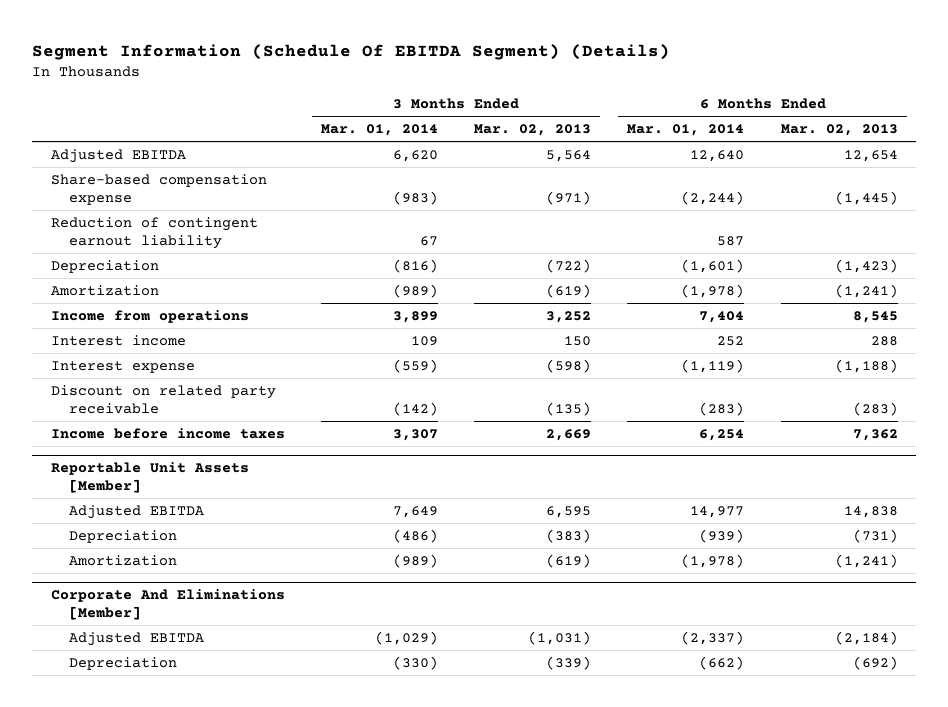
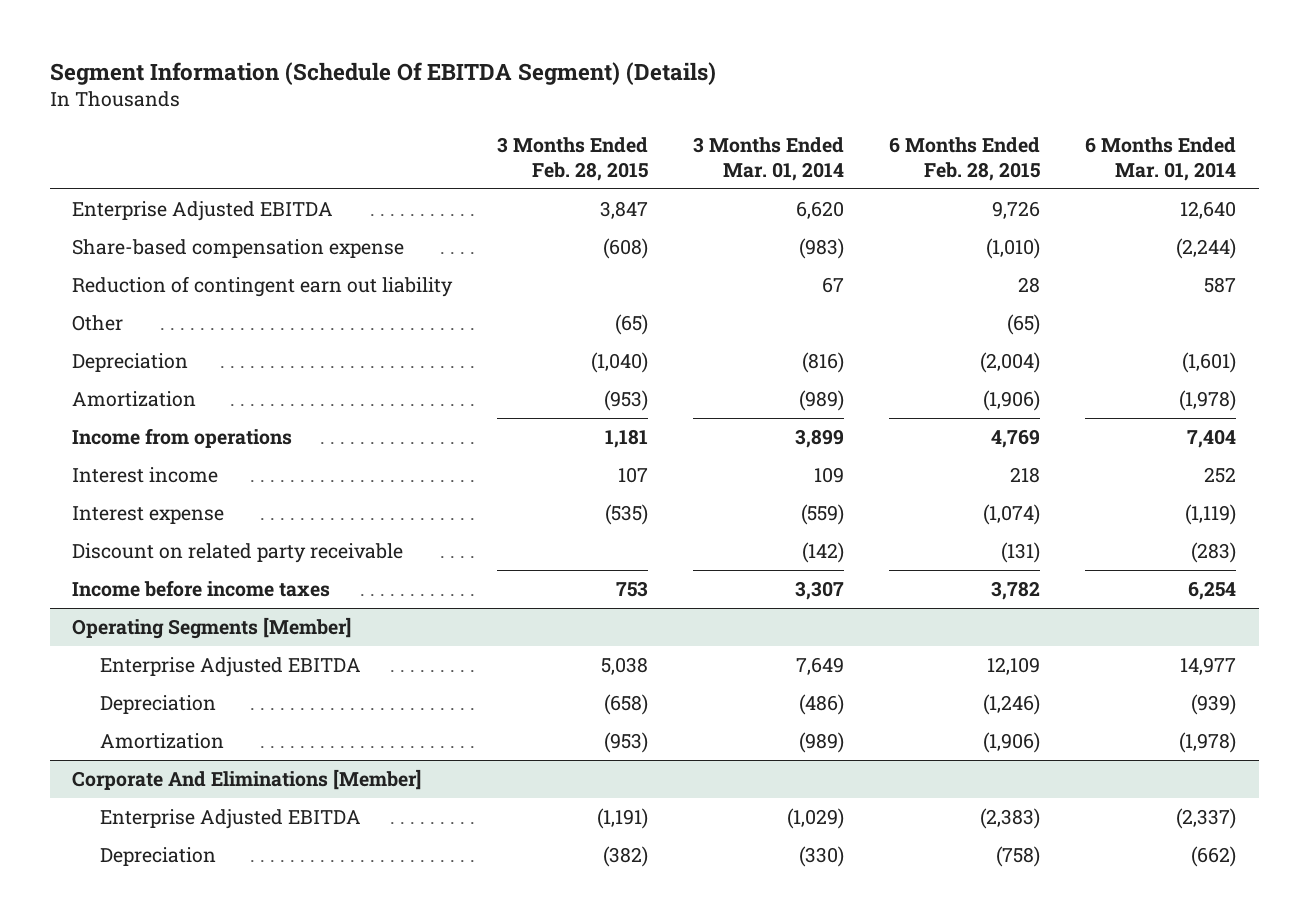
[474,124,592,137] Mar. 02, 2013 -> none
[780,124,898,137] Mar. 02, 2013 -> none
none -> [497,136,649,181] 3 Months Ended Feb. 28, 2015
none -> [889,136,1041,181] 6 Months Ended Feb. 28, 2015
[50,148,186,163] Adjusted EBITDA -> [72,200,334,221] Enterprise Adjusted EBITDA
[50,216,258,249] Reduction of contingent earnout liability -> [72,275,454,297] Reduction of contingent earn out liability
none -> [72,314,124,331] Other
[50,461,249,494] Reportable Unit Assets [Member] -> none
none -> [72,616,352,639] Operating Segments [Member]
[69,504,205,519] Adjusted EBITDA -> [100,656,362,677] Enterprise Adjusted EBITDA
[69,631,205,646] Adjusted EBITDA -> [100,808,362,829] Enterprise Adjusted EBITDA

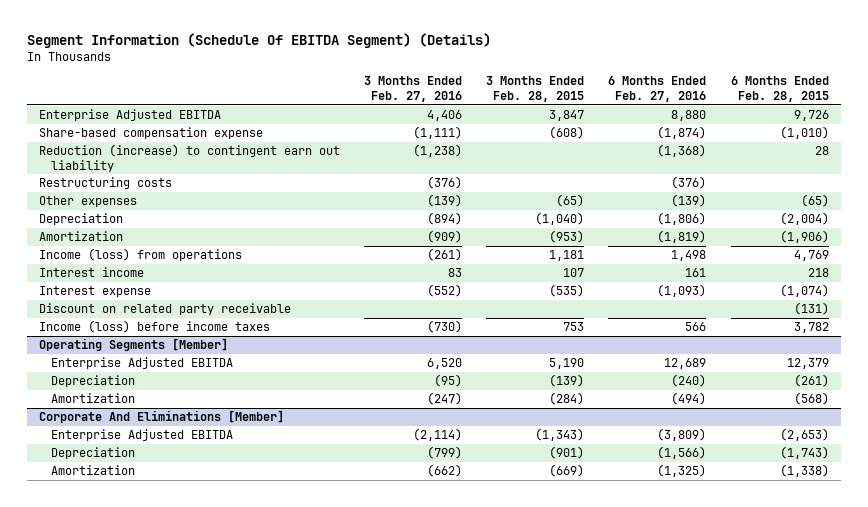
[693,136,845,181] 3 Months Ended Mar. 01, 2014 -> none
[1085,136,1237,181] 6 Months Ended Mar. 01, 2014 -> none
none -> [364,76,463,102] 3 Months Ended Feb. 27, 2016
none -> [608,76,707,102] 6 Months Ended Feb. 27, 2016
[72,275,454,297] Reduction of contingent earn out liability -> [39,144,341,172] Reduction (increase) to contingent earn out liability
none -> [39,177,173,190] Restructuring costs
[72,314,124,331] Other -> [39,196,138,208] Other expenses
[72,427,293,448] Income from operations -> [39,248,243,262] Income (loss) from operations
[72,579,331,597] Income before income taxes -> [39,320,271,334] Income (loss) before income taxes
[601,656,649,675] 5,038 -> [549,358,585,370] 5,190
[987,656,1041,675] 12,109 -> [786,358,829,370] 12,379
[604,693,649,715] (658) -> [549,374,585,388] (139)
[983,693,1041,715] (1,246) -> [793,374,829,388] (261)
[604,731,649,753] (953) -> [549,392,585,406] (284)
[983,731,1041,753] (1,906) -> [793,392,829,406] (568)
[597,807,649,829] (1,191) -> [535,428,585,442] (1,343)
[980,807,1041,829] (2,383) -> [779,428,829,442] (2,653)
[603,845,649,867] (382) -> [549,446,585,460] (901)
[996,845,1041,867] (758) -> [779,446,829,460] (1,743)
none -> [50,465,135,476] Amortization

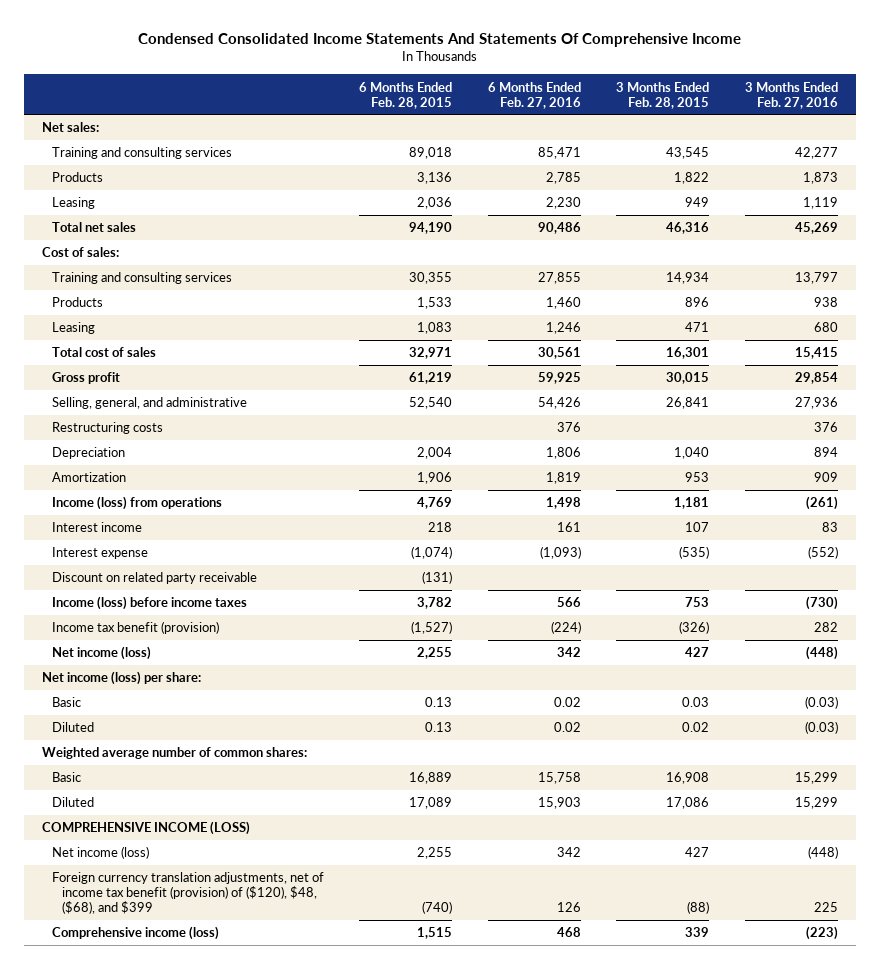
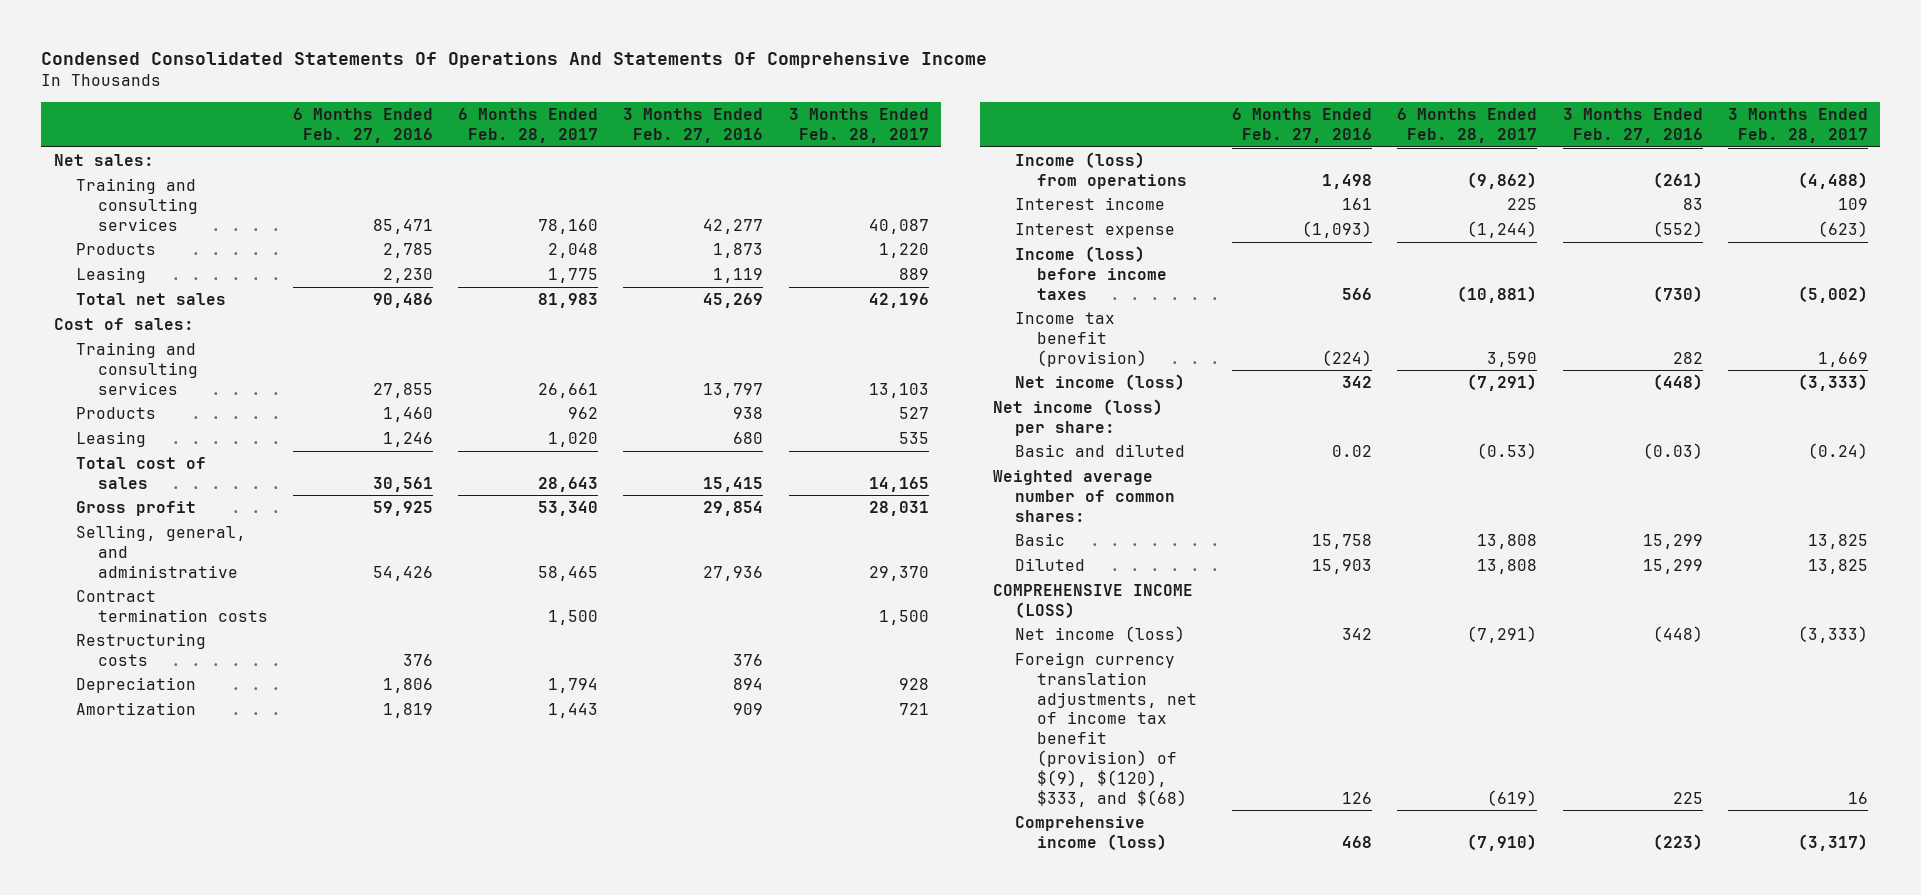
[138,33,742,48] Condensed Consolidated Income Statements And Statements Of Comprehensive Income -> [41,52,988,69] Condensed Consolidated Statements Of Operations And Statements Of Comprehensive Income
[359,81,453,109] 6 Months Ended Feb. 28, 2015 -> none
[616,81,710,109] 3 Months Ended Feb. 28, 2015 -> none
none -> [458,108,599,143] 6 Months Ended Feb. 28, 2017
none -> [788,108,929,143] 3 Months Ended Feb. 28, 2017
none -> [75,590,269,622] Contract termination costs
[51,572,257,585] Discount on related party receivable -> none
[51,697,81,708] Basic -> none
[51,722,94,733] Diluted -> none
none -> [1014,444,1185,458] Basic and diluted
[51,872,324,915] Foreign currency translation adjustments, net of income tax benefit (provision) of ($120), $48, ($68), and $399 -> [1014,652,1198,807] Foreign currency translation adjustments, net of income tax benefit (provision) of $(9), $(120), $333, and $(68)

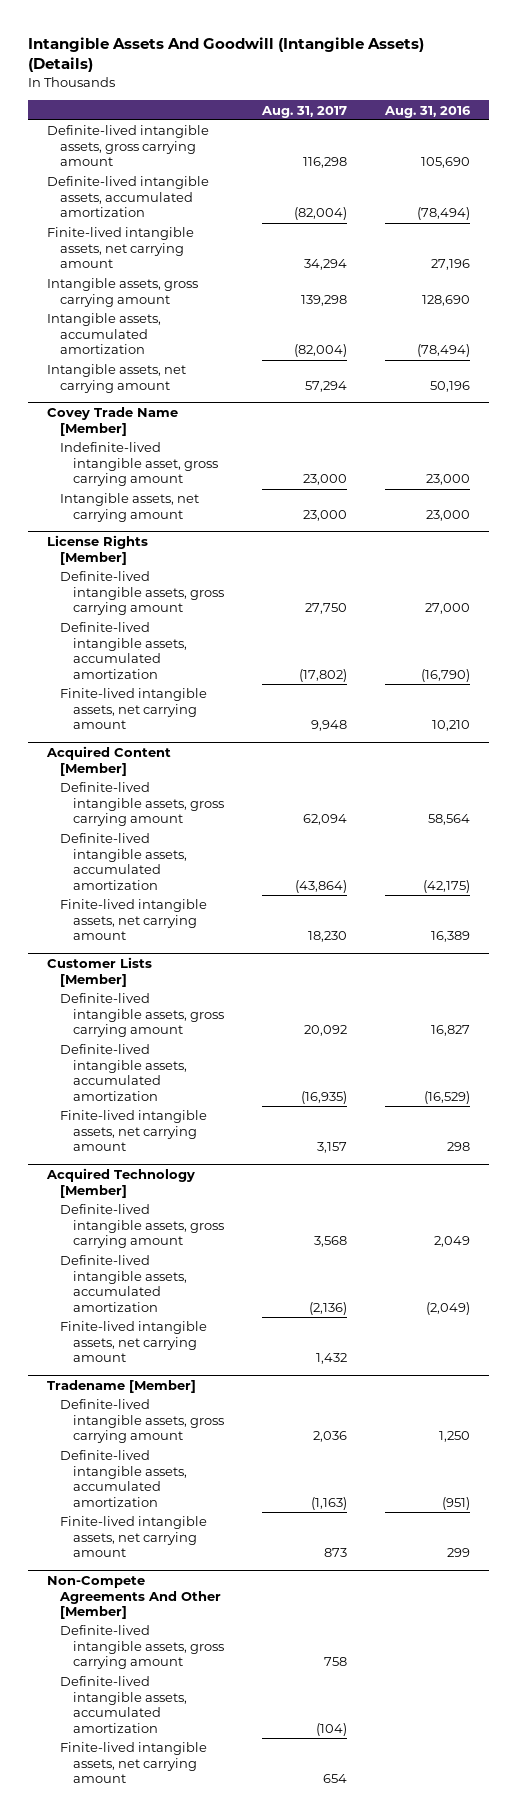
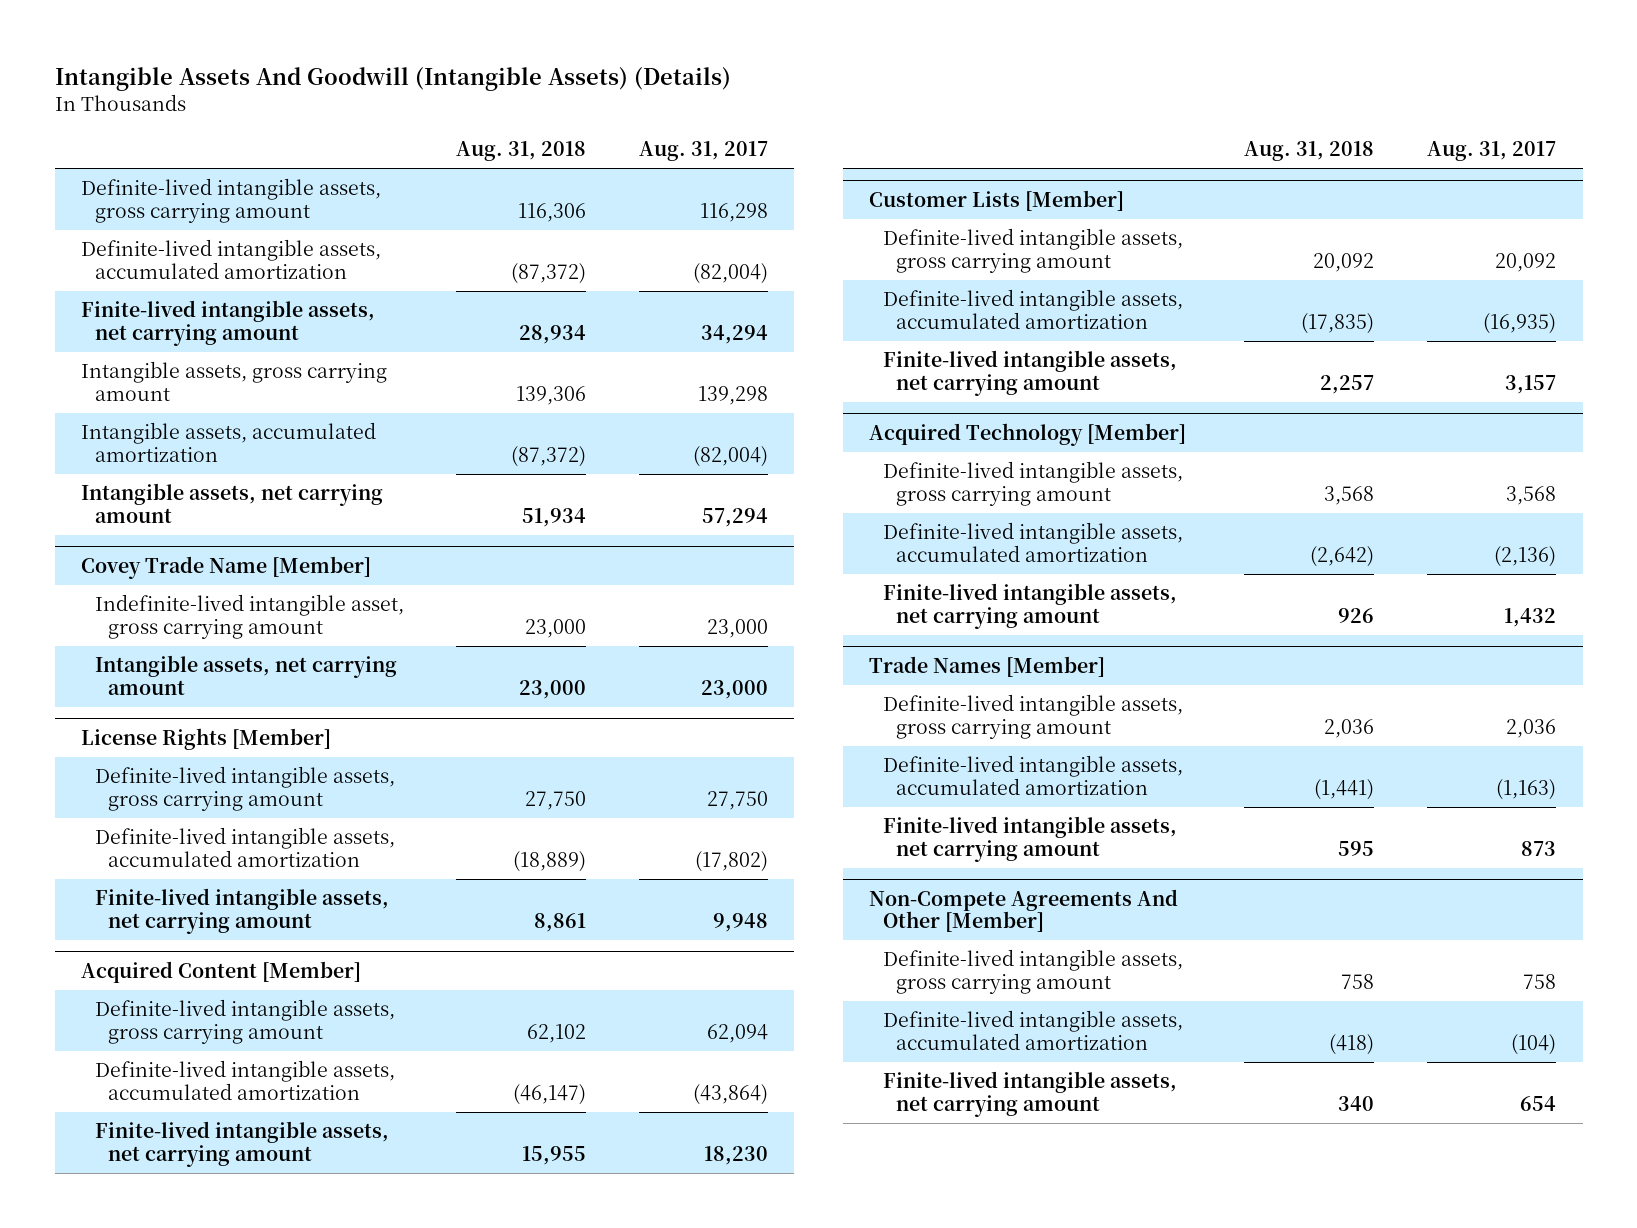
[383,105,471,118] Aug. 31, 2016 -> none
none -> [456,141,587,162] Aug. 31, 2018
[47,1380,197,1394] Tradename [Member] -> [869,655,1106,677] Trade Names [Member]

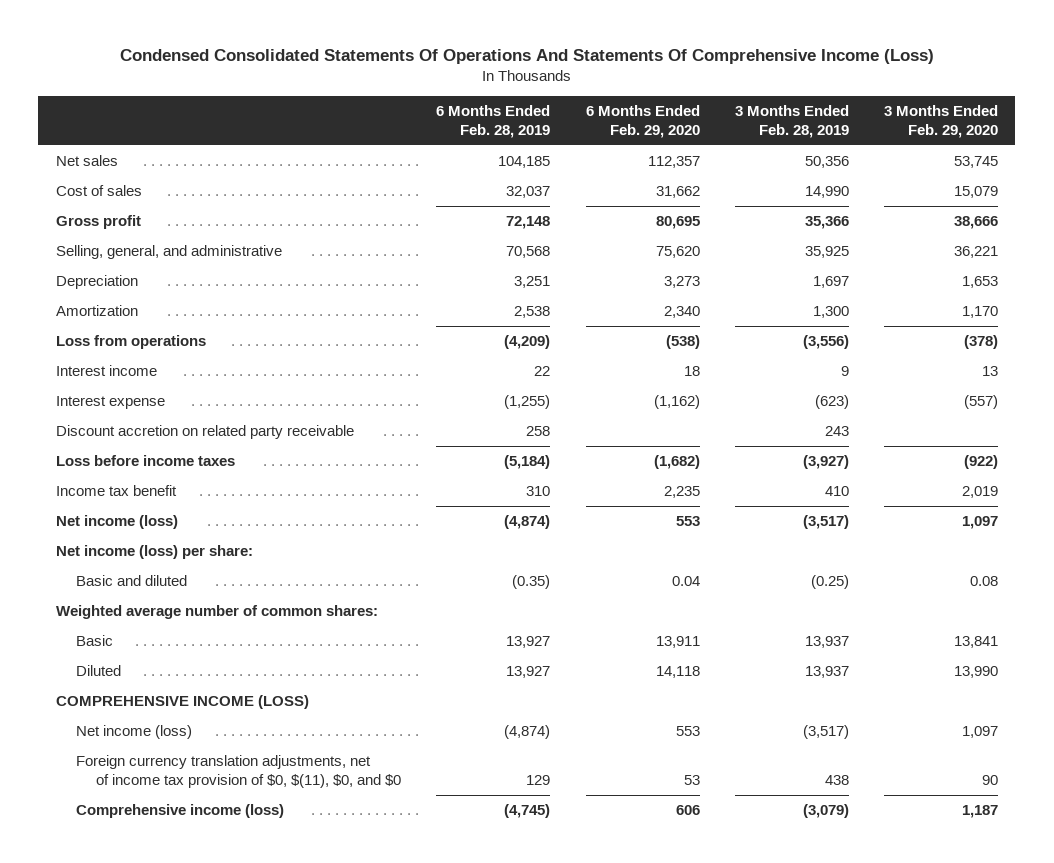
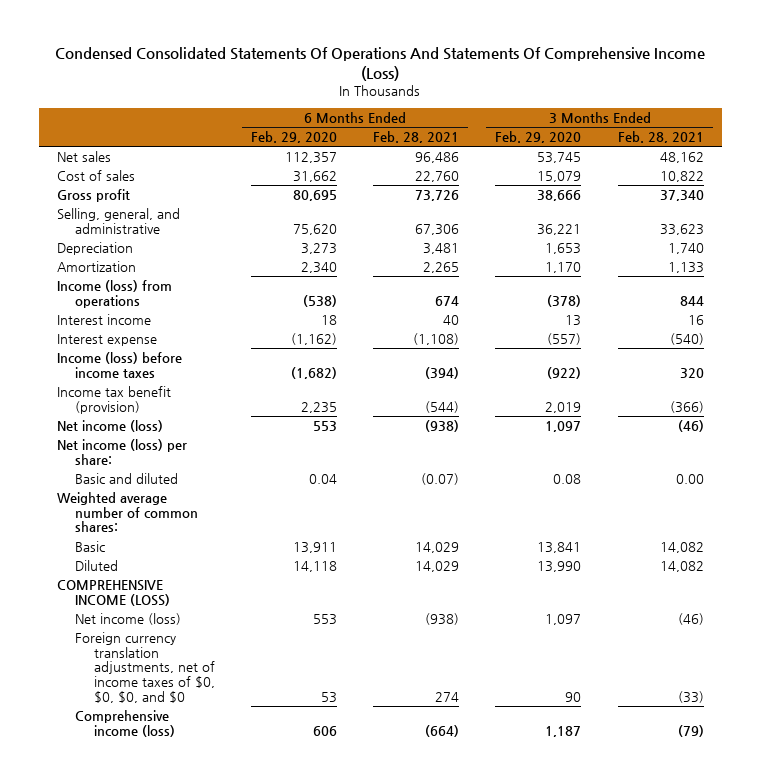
[436,104,551,139] 6 Months Ended Feb. 28, 2019 -> none
[734,104,849,139] 3 Months Ended Feb. 28, 2019 -> none
none -> [373,131,460,144] Feb. 28, 2021
none -> [617,131,704,144] Feb. 28, 2021
[55,335,206,350] Loss from operations -> [56,280,172,308] Income (loss) from operations
[55,425,354,440] Discount accretion on related party receivable -> none
[55,455,235,467] Loss before income taxes -> [56,352,182,378] Income (loss) before income taxes
[55,485,177,497] Income tax benefit -> [56,386,171,414] Income tax benefit (provision)
[75,755,402,789] Foreign currency translation adjustments, net of income tax provision of $0, $(11), $0, and $0 -> [75,632,215,703] Foreign currency translation adjustments, net of income taxes of $0, $0, $0, and $0

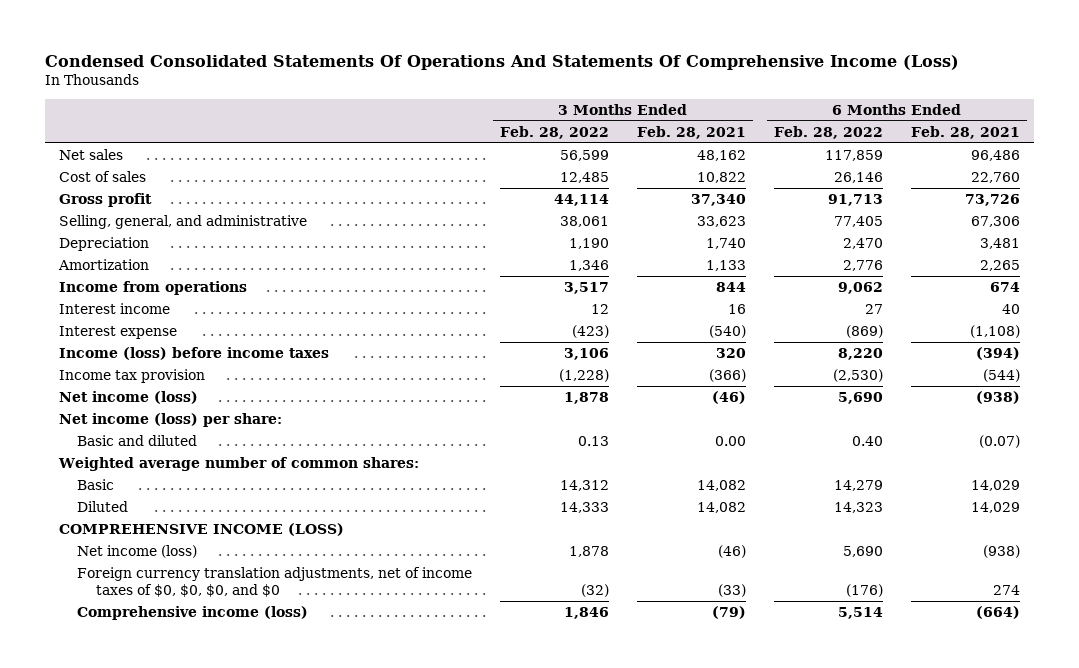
[250,131,337,144] Feb. 29, 2020 -> none
[495,131,582,144] Feb. 29, 2020 -> none
none -> [500,125,610,139] Feb. 28, 2022
none -> [774,125,884,139] Feb. 28, 2022
[56,280,172,308] Income (loss) from operations -> [59,280,248,295] Income from operations
[56,386,171,414] Income tax benefit (provision) -> [59,368,206,383] Income tax provision

